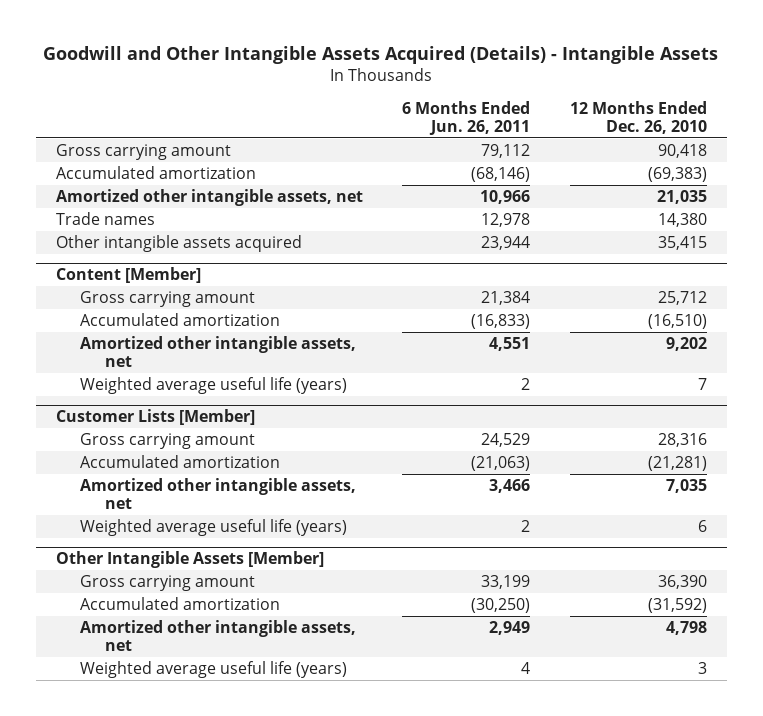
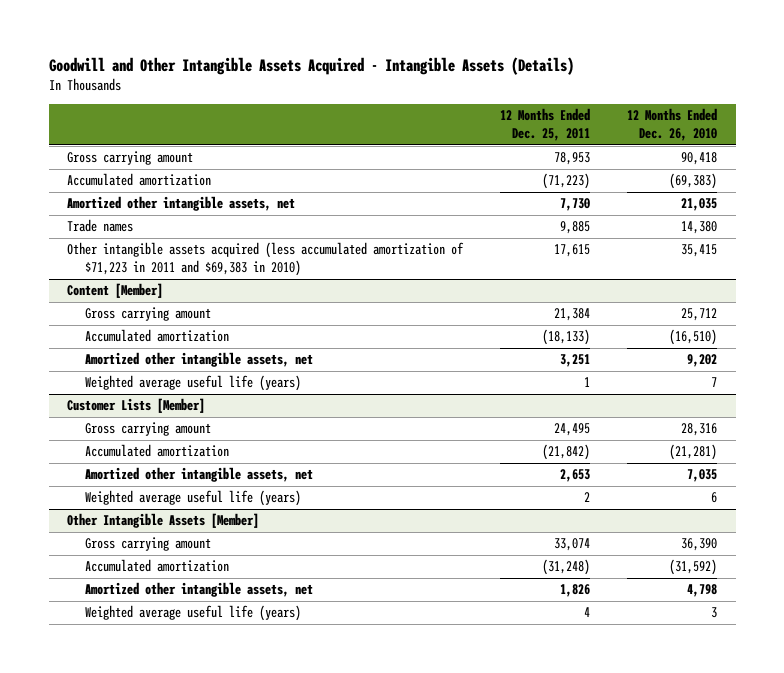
[43,46,719,65] Goodwill and Other Intangible Assets Acquired (Details) - Intangible Assets -> [48,56,574,75] Goodwill and Other Intangible Assets Acquired - Intangible Assets (Details)
[402,100,531,136] 6 Months Ended Jun. 26, 2011 -> none
none -> [500,108,591,142] 12 Months Ended Dec. 25, 2011
[55,234,302,252] Other intangible assets acquired -> [67,242,465,277] Other intangible assets acquired (less accumulated amortization of $71,223 in 2011 and $69,383 in 2010)

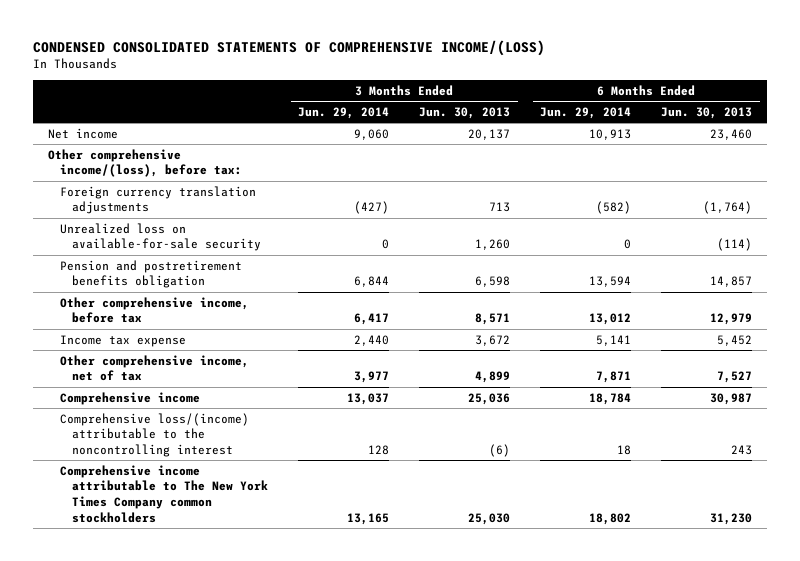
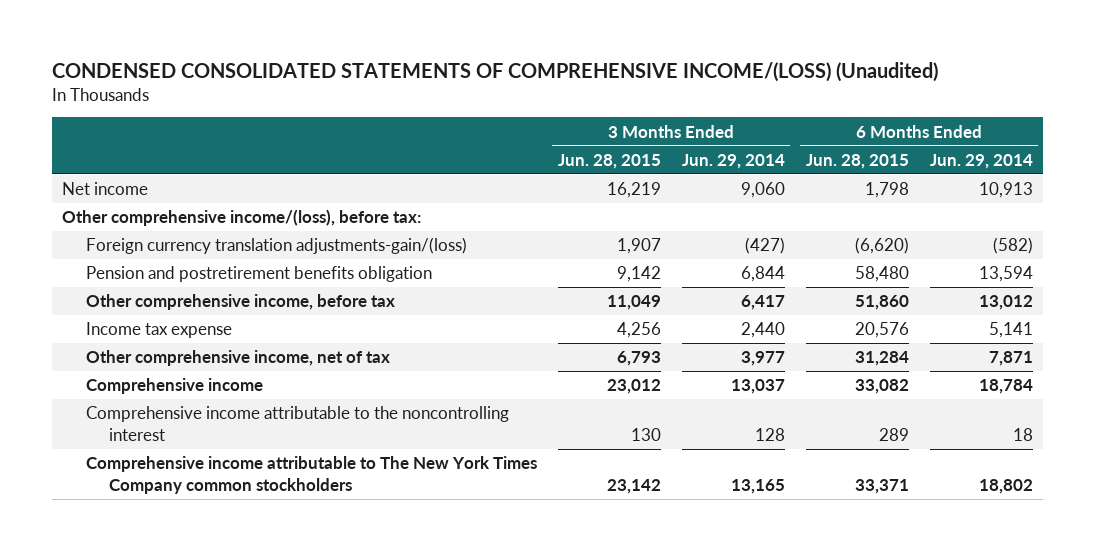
[32,39,545,56] CONDENSED CONSOLIDATED STATEMENTS OF COMPREHENSIVE INCOME/(LOSS) -> [51,61,938,82] CONDENSED CONSOLIDATED STATEMENTS OF COMPREHENSIVE INCOME/(LOSS) (Unaudited)
[419,107,511,120] Jun. 30, 2013 -> none
[661,107,753,120] Jun. 30, 2013 -> none
none -> [557,153,661,169] Jun. 28, 2015
none -> [805,153,909,169] Jun. 28, 2015
[60,222,262,252] Unrealized loss on available-for-sale security -> none
[60,185,257,215] Foreign currency translation adjustments -> [85,237,467,255] Foreign currency translation adjustments-gain/(loss)
[60,412,250,458] Comprehensive loss/(income) attributable to the noncontrolling interest -> [85,406,509,441] Comprehensive income attributable to the noncontrolling interest

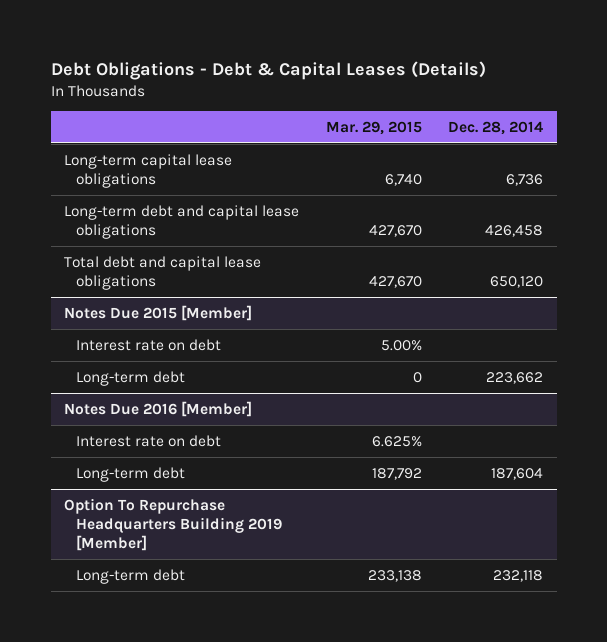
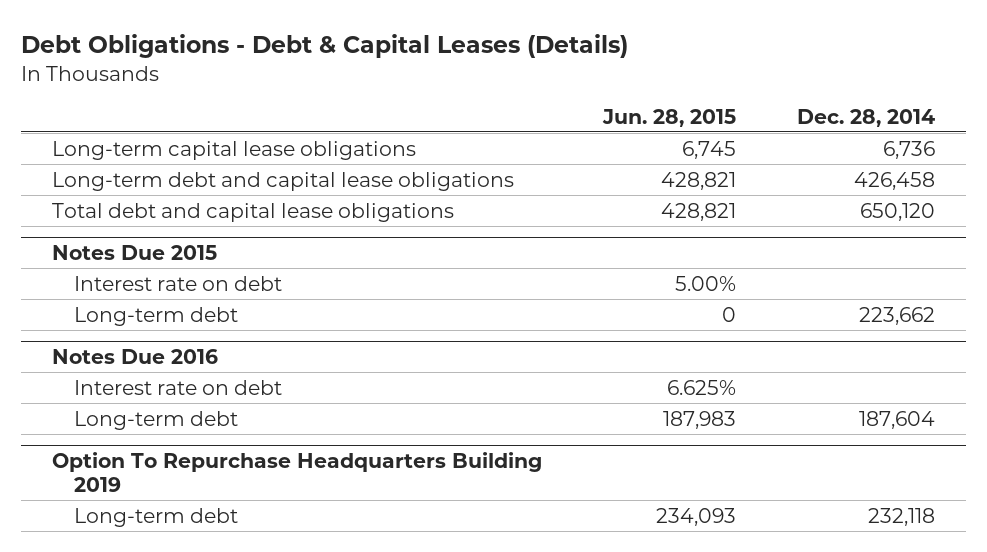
[325,120,422,135] Mar. 29, 2015 -> none
none -> [602,108,737,127] Jun. 28, 2015
[64,304,253,321] Notes Due 2015 [Member] -> [51,245,217,261] Notes Due 2015
[64,400,253,417] Notes Due 2016 [Member] -> [51,349,218,365] Notes Due 2016
[64,497,283,552] Option To Repurchase Headquarters Building 2019 [Member] -> [51,452,542,492] Option To Repurchase Headquarters Building 2019

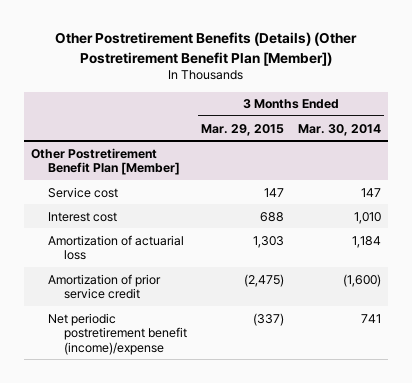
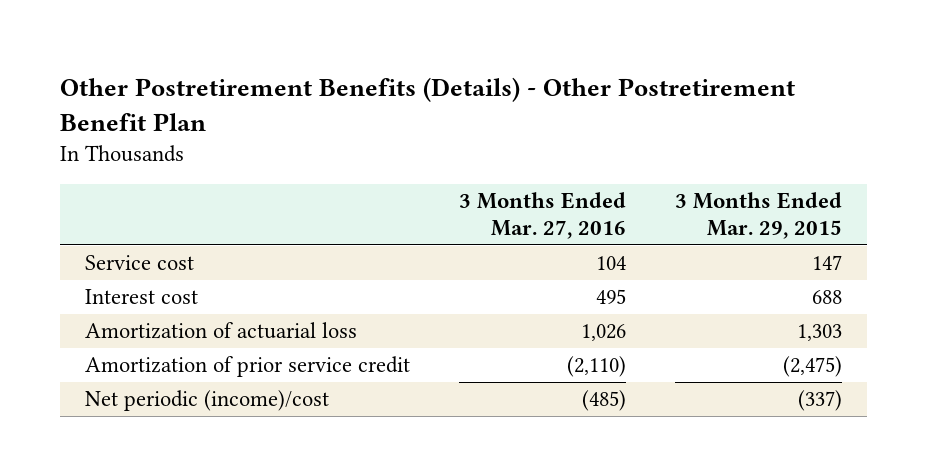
[54,32,357,66] Other Postretirement Benefits (Details) (Other Postretirement Benefit Plan [Member]) -> [60,76,796,131] Other Postretirement Benefits (Details) - Other Postretirement Benefit Plan
[297,123,381,136] Mar. 30, 2014 -> none
none -> [459,192,627,240] 3 Months Ended Mar. 27, 2016
[31,147,180,176] Other Postretirement Benefit Plan [Member] -> none
[47,312,188,355] Net periodic postretirement benefit (income)/expense -> [84,390,329,412] Net periodic (income)/cost

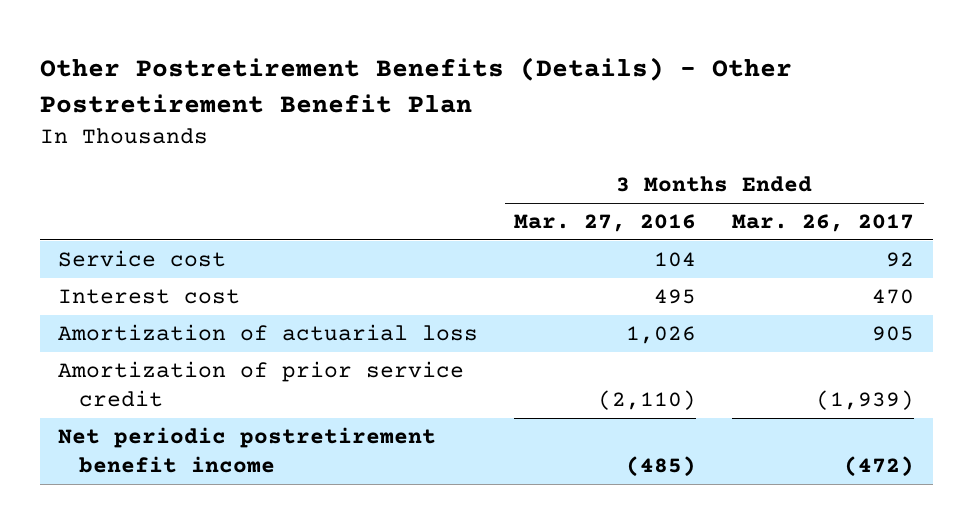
[675,192,843,240] 3 Months Ended Mar. 29, 2015 -> none
none -> [732,214,915,233] Mar. 26, 2017
[84,390,329,412] Net periodic (income)/cost -> [57,427,436,473] Net periodic postretirement benefit income

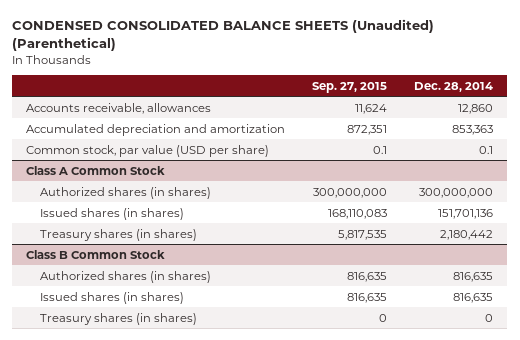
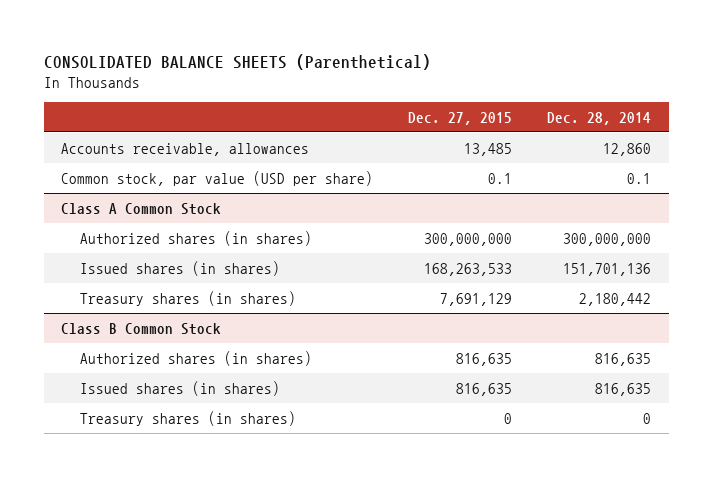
[12,19,435,52] CONDENSED CONSOLIDATED BALANCE SHEETS (Unaudited) (Parenthetical) -> [43,54,431,71] CONSOLIDATED BALANCE SHEETS (Parenthetical)
[312,81,388,93] Sep. 27, 2015 -> none
none -> [408,111,513,125] Dec. 27, 2015
[26,123,286,136] Accumulated depreciation and amortization -> none

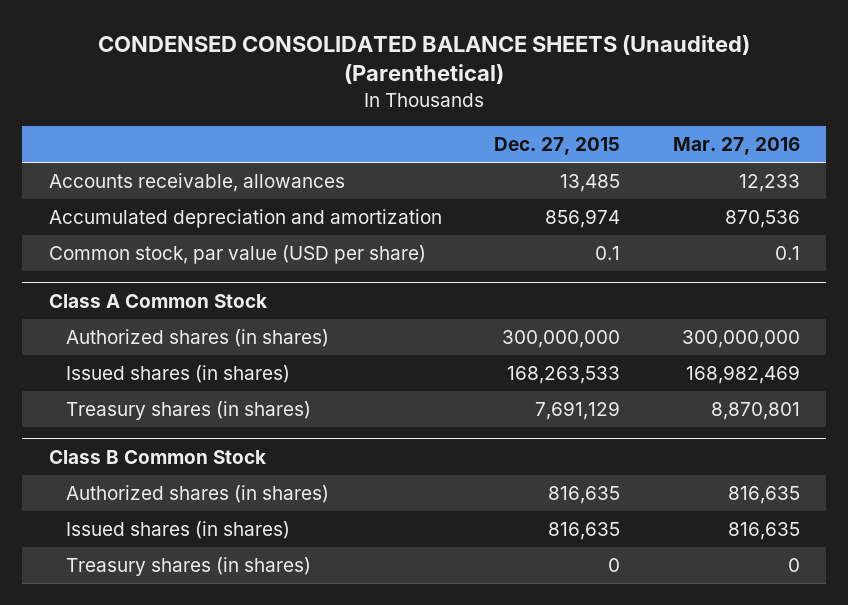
[43,54,431,71] CONSOLIDATED BALANCE SHEETS (Parenthetical) -> [98,34,751,85] CONDENSED CONSOLIDATED BALANCE SHEETS (Unaudited) (Parenthetical)
[547,111,652,125] Dec. 28, 2014 -> none
none -> [672,136,800,155] Mar. 27, 2016
none -> [48,209,442,229] Accumulated depreciation and amortization

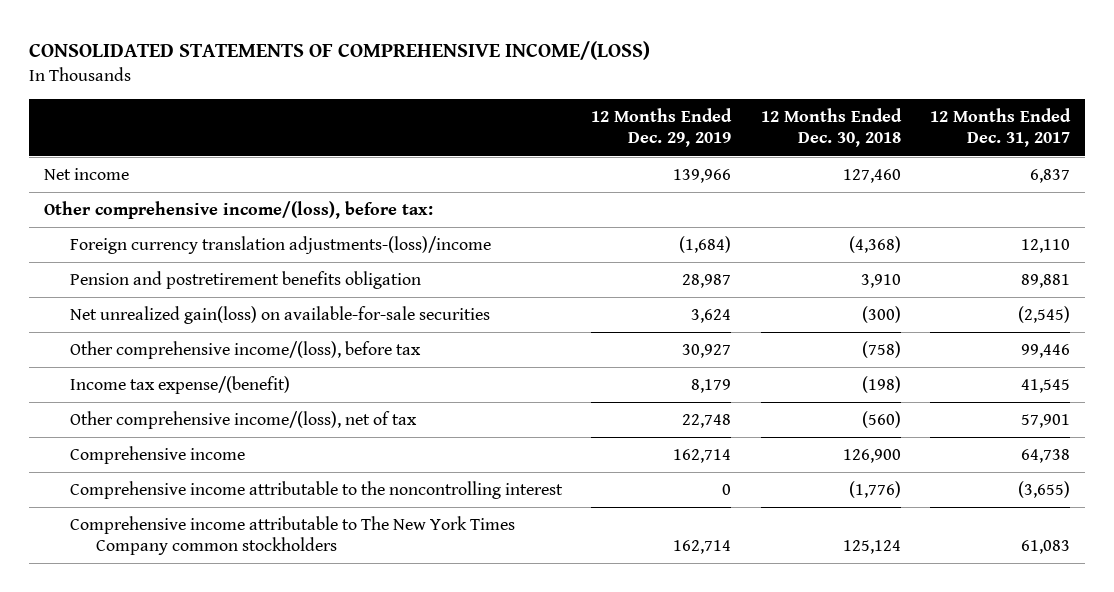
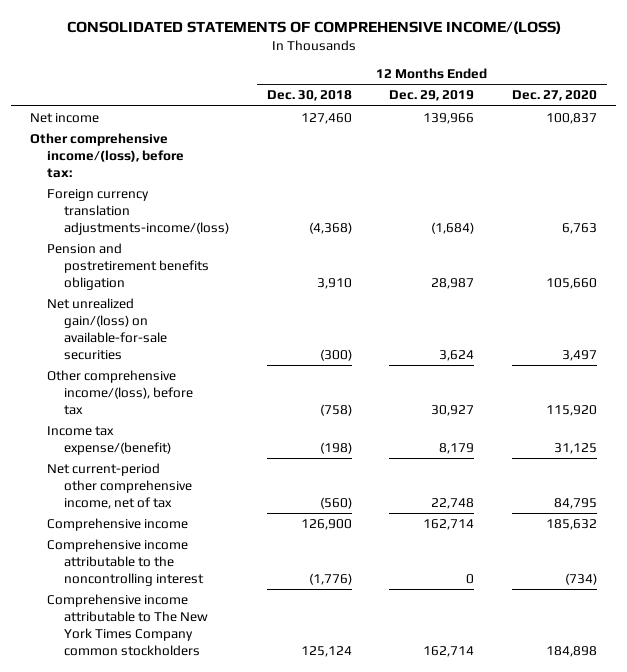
[930,108,1072,148] 12 Months Ended Dec. 31, 2017 -> none
none -> [512,90,598,102] Dec. 27, 2020
[69,236,491,255] Foreign currency translation adjustments-(loss)/income -> [46,188,229,235] Foreign currency translation adjustments-income/(loss)
[69,306,490,325] Net unrealized gain(loss) on available-for-sale securities -> [46,297,167,360] Net unrealized gain/(loss) on available-for-sale securities
[69,411,417,430] Other comprehensive income/(loss), net of tax -> [46,462,192,509] Net current-period other comprehensive income, net of tax

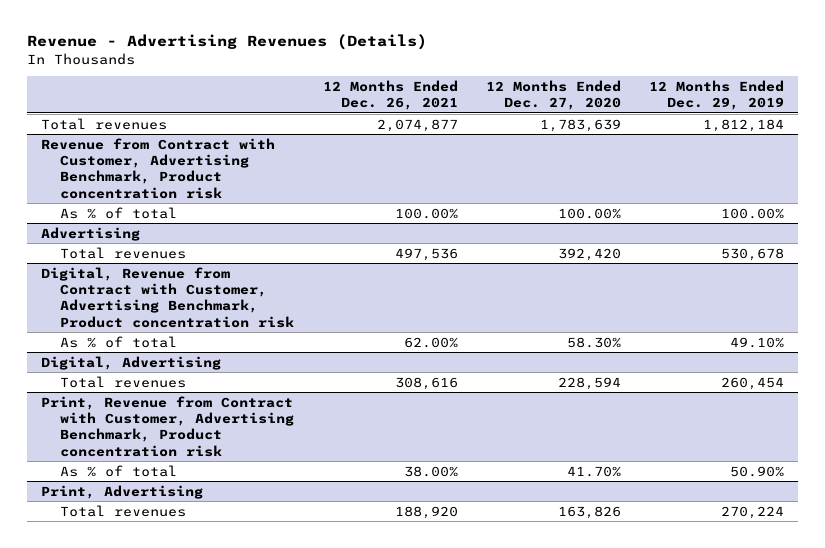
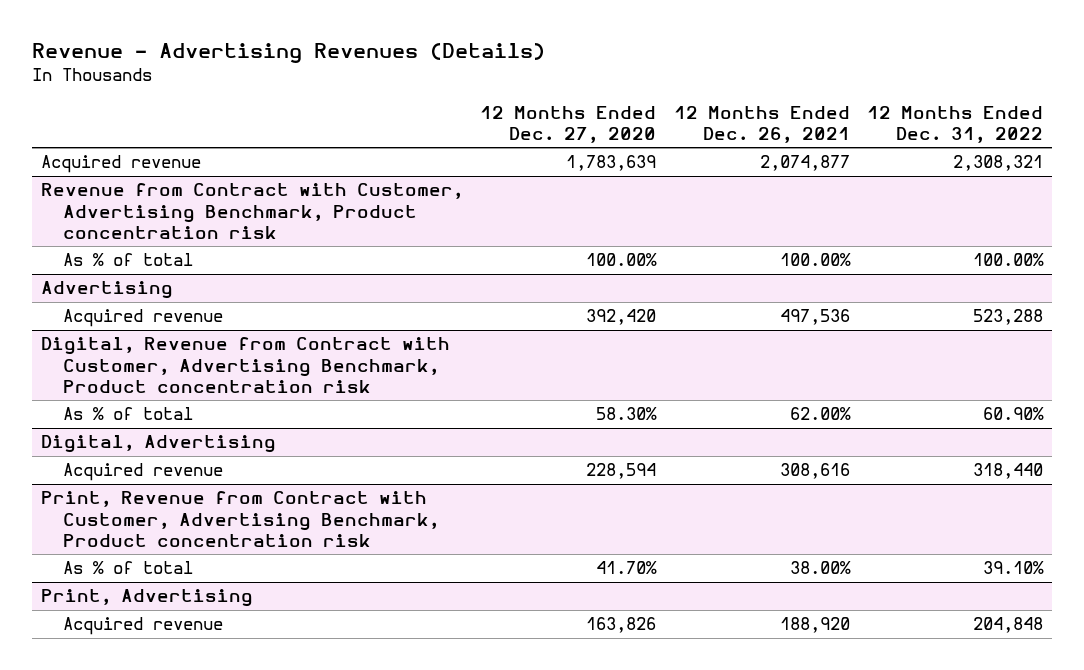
[649,79,785,111] 12 Months Ended Dec. 29, 2019 -> none
none -> [867,105,1044,143] 12 Months Ended Dec. 31, 2022
[40,117,167,130] Total revenues -> [40,155,201,174] Acquired revenue
[60,246,187,259] Total revenues -> [63,309,224,328] Acquired revenue
[60,375,187,388] Total revenues -> [63,463,224,482] Acquired revenue
[60,504,187,517] Total revenues -> [63,617,224,636] Acquired revenue

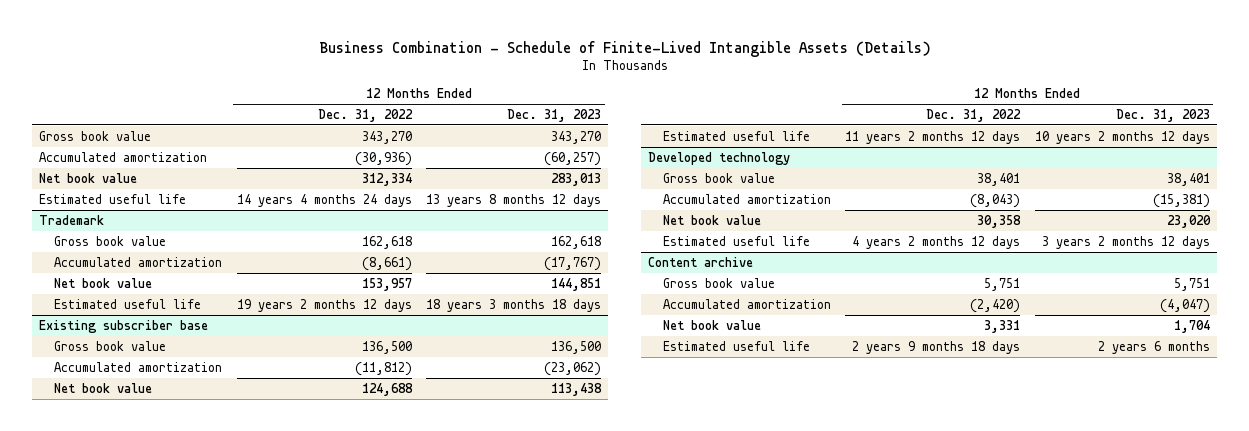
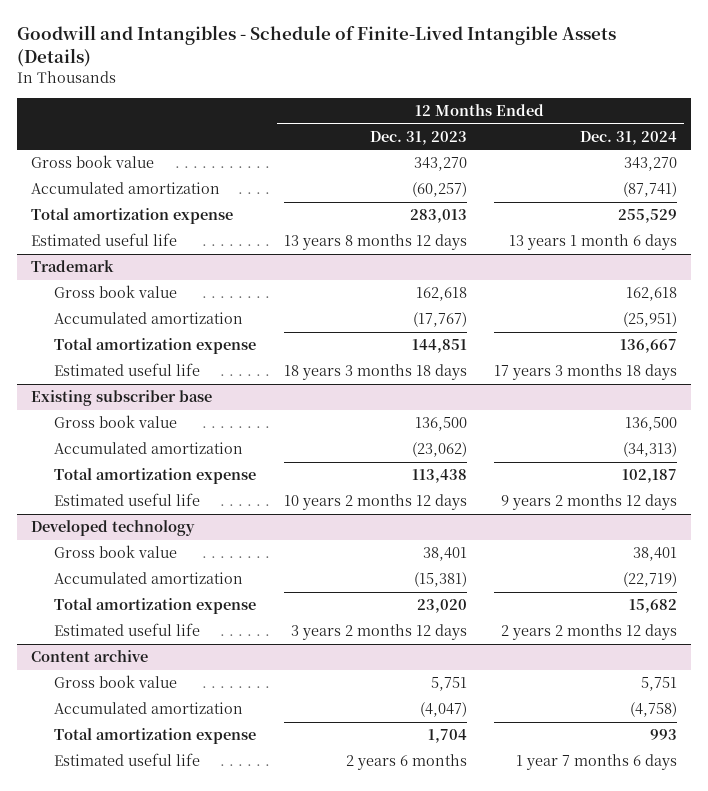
[318,40,931,57] Business Combination - Schedule of Finite-Lived Intangible Assets (Details) -> [17,25,617,68] Goodwill and Intangibles - Schedule of Finite-Lived Intangible Assets (Details)
[317,109,413,123] Dec. 31, 2022 -> none
none -> [579,130,677,145] Dec. 31, 2024
[39,172,138,183] Net book value -> [31,208,234,225] Total amortization expense
[54,277,153,288] Net book value -> [54,338,257,355] Total amortization expense
[54,382,153,393] Net book value -> [54,468,257,485] Total amortization expense
[663,214,762,225] Net book value -> [54,598,257,615] Total amortization expense
[663,319,762,330] Net book value -> [54,728,257,745] Total amortization expense

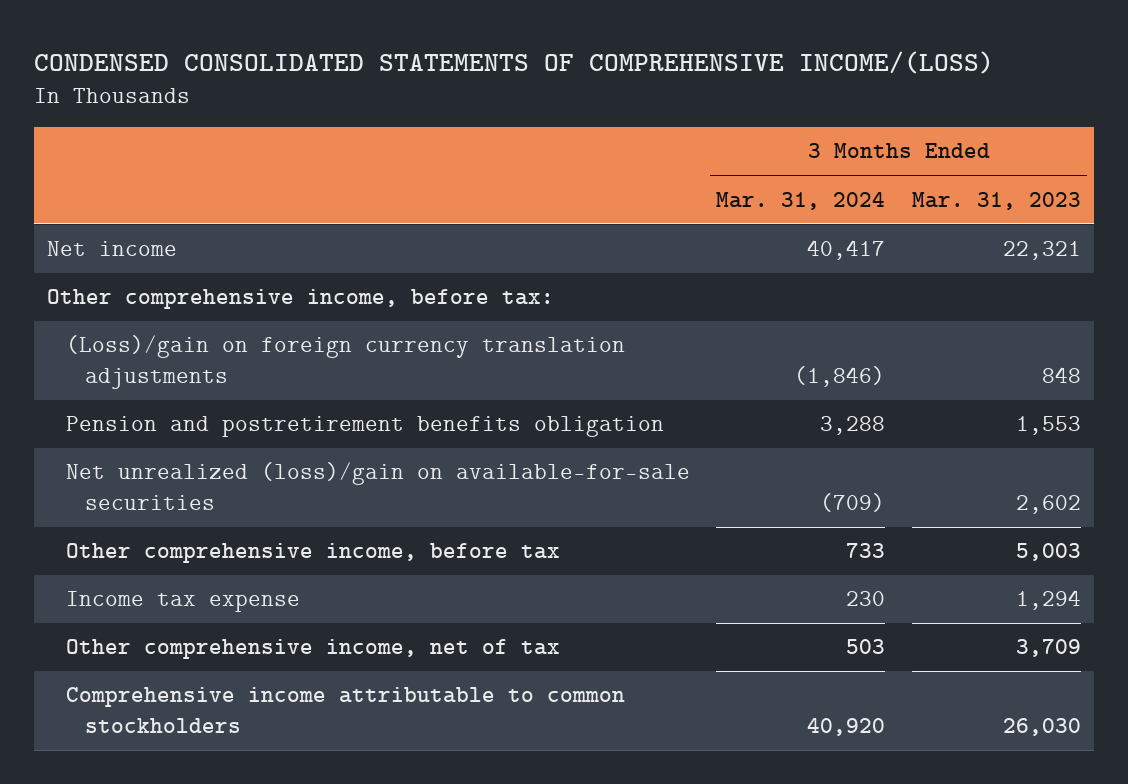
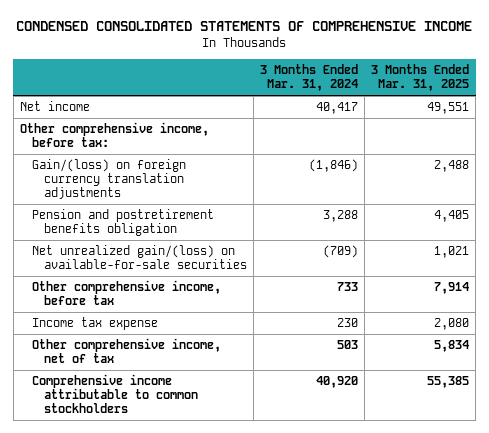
[33,50,994,74] CONDENSED CONSOLIDATED STATEMENTS OF COMPREHENSIVE INCOME/(LOSS) -> [16,21,473,32] CONDENSED CONSOLIDATED STATEMENTS OF COMPREHENSIVE INCOME
[911,191,1081,210] Mar. 31, 2023 -> none
none -> [371,64,470,92] 3 Months Ended Mar. 31, 2025
[65,335,625,389] (Loss)/gain on foreign currency translation adjustments -> [31,159,186,200] Gain/(loss) on foreign currency translation adjustments
[65,462,690,510] Net unrealized (loss)/gain on available-for-sale securities -> [31,245,247,270] Net unrealized gain/(loss) on available-for-sale securities

